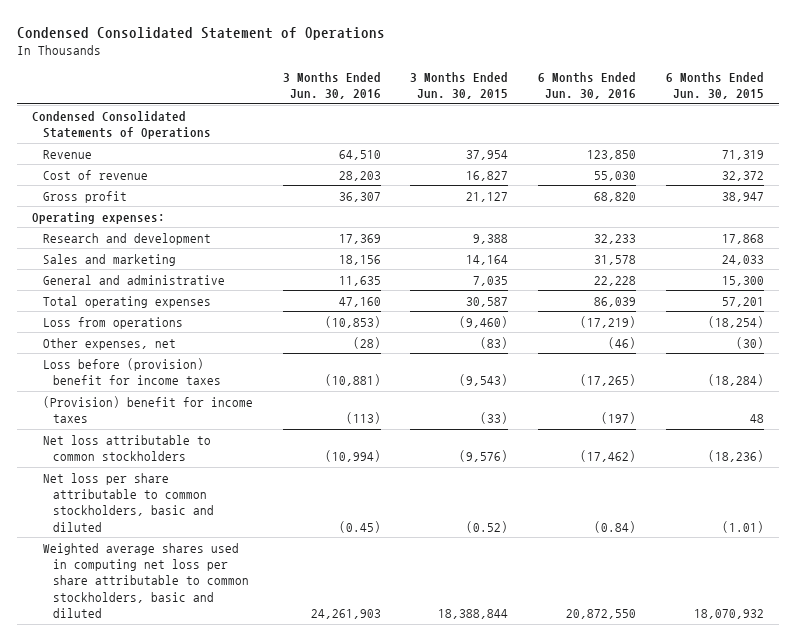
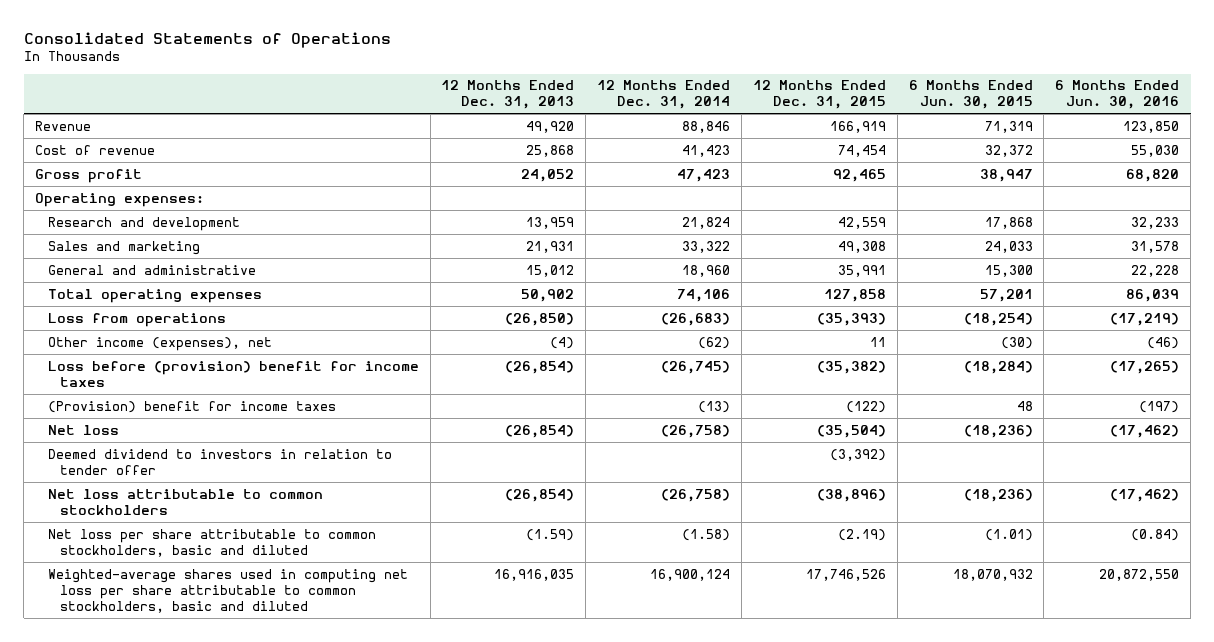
[16,26,385,40] Condensed Consolidated Statement of Operations -> [23,31,391,48] Consolidated Statements of Operations
[282,71,381,100] 3 Months Ended Jun. 30, 2016 -> none
[410,71,509,100] 3 Months Ended Jun. 30, 2015 -> none
none -> [441,80,575,110] 12 Months Ended Dec. 31, 2013
none -> [597,80,731,110] 12 Months Ended Dec. 31, 2014
none -> [752,80,886,110] 12 Months Ended Dec. 31, 2015
[31,110,211,139] Condensed Consolidated Statements of Operations -> none
[42,337,176,350] Other expenses, net -> [47,336,272,351] Other income (expenses), net
none -> [47,424,119,435] Net loss
none -> [47,448,392,475] Deemed dividend to investors in relation to tender offer
[42,542,250,618] Weighted average shares used in computing net loss per share attributable to common stockholders, basic and diluted -> [47,568,408,613] Weighted-average shares used in computing net loss per share attributable to common stockholders, basic and diluted

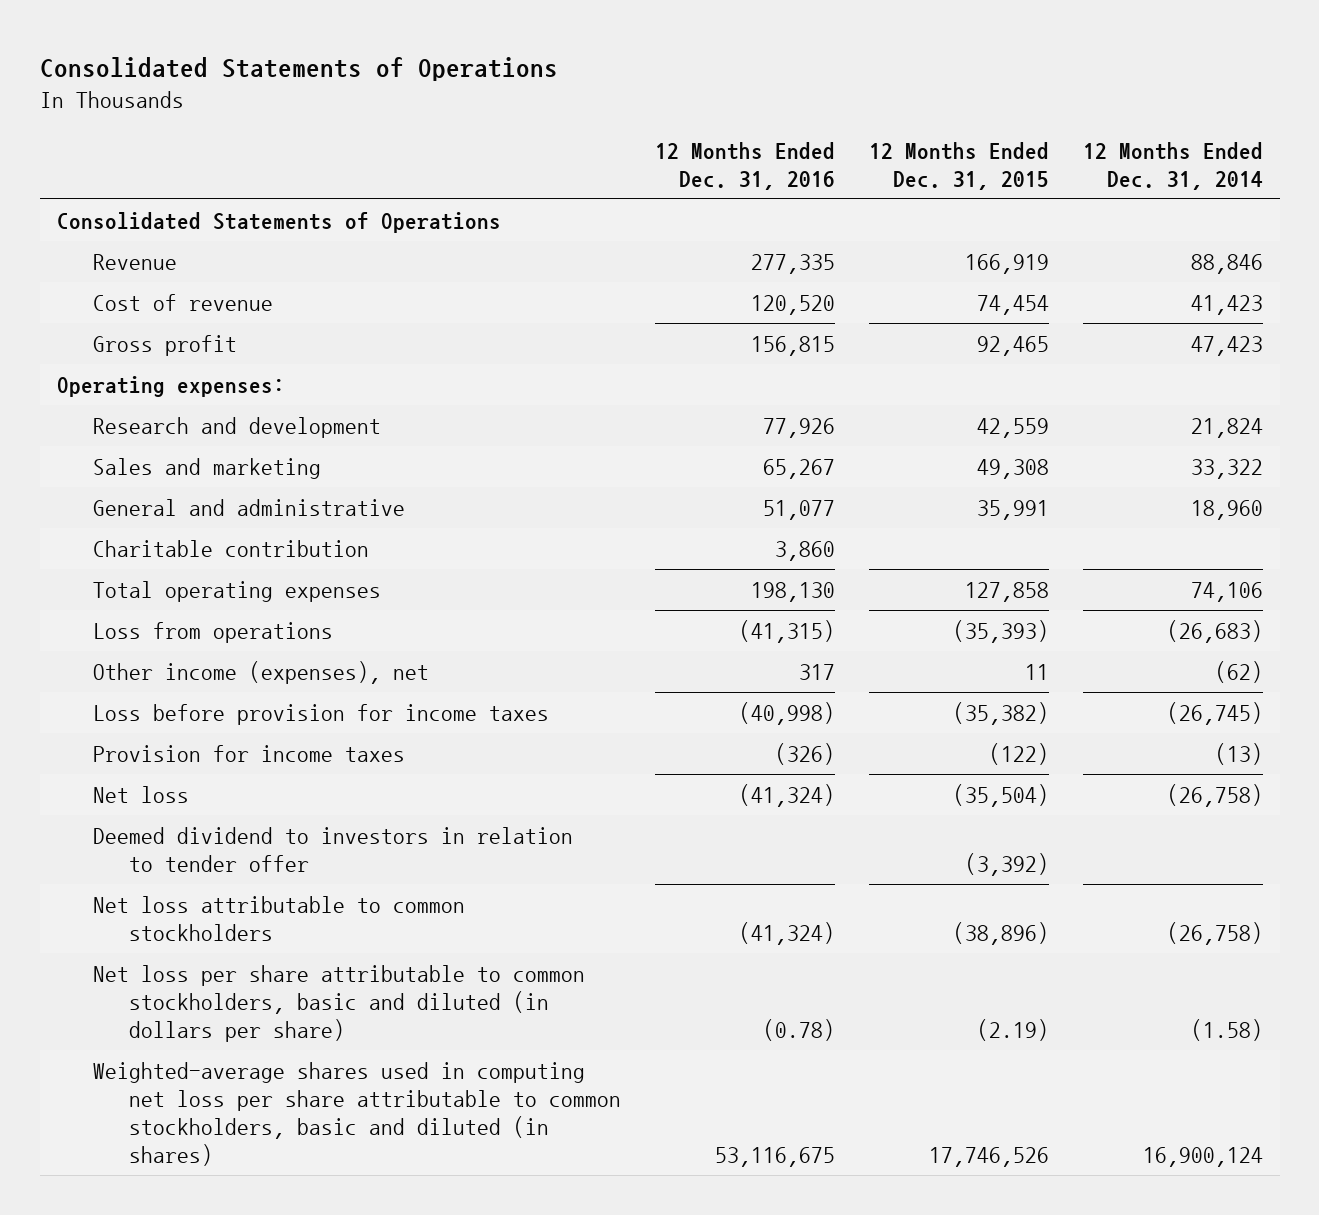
[441,80,575,110] 12 Months Ended Dec. 31, 2013 -> none
[908,80,1033,110] 6 Months Ended Jun. 30, 2015 -> none
[1055,80,1180,110] 6 Months Ended Jun. 30, 2016 -> none
none -> [654,141,835,190] 12 Months Ended Dec. 31, 2016
none -> [56,211,501,233] Consolidated Statements of Operations
none -> [92,539,369,557] Charitable contribution
[47,360,419,387] Loss before (provision) benefit for income taxes -> [92,703,549,725] Loss before provision for income taxes
[47,400,336,413] (Provision) benefit for income taxes -> [92,744,405,762] Provision for income taxes
[47,528,376,557] Net loss per share attributable to common stockholders, basic and diluted -> [92,964,585,1042] Net loss per share attributable to common stockholders, basic and diluted (in dollars per share)
[47,568,408,613] Weighted-average shares used in computing net loss per share attributable to common stockholders, basic and diluted -> [92,1061,621,1166] Weighted-average shares used in computing net loss per share attributable to common stockholders, basic and diluted (in shares)

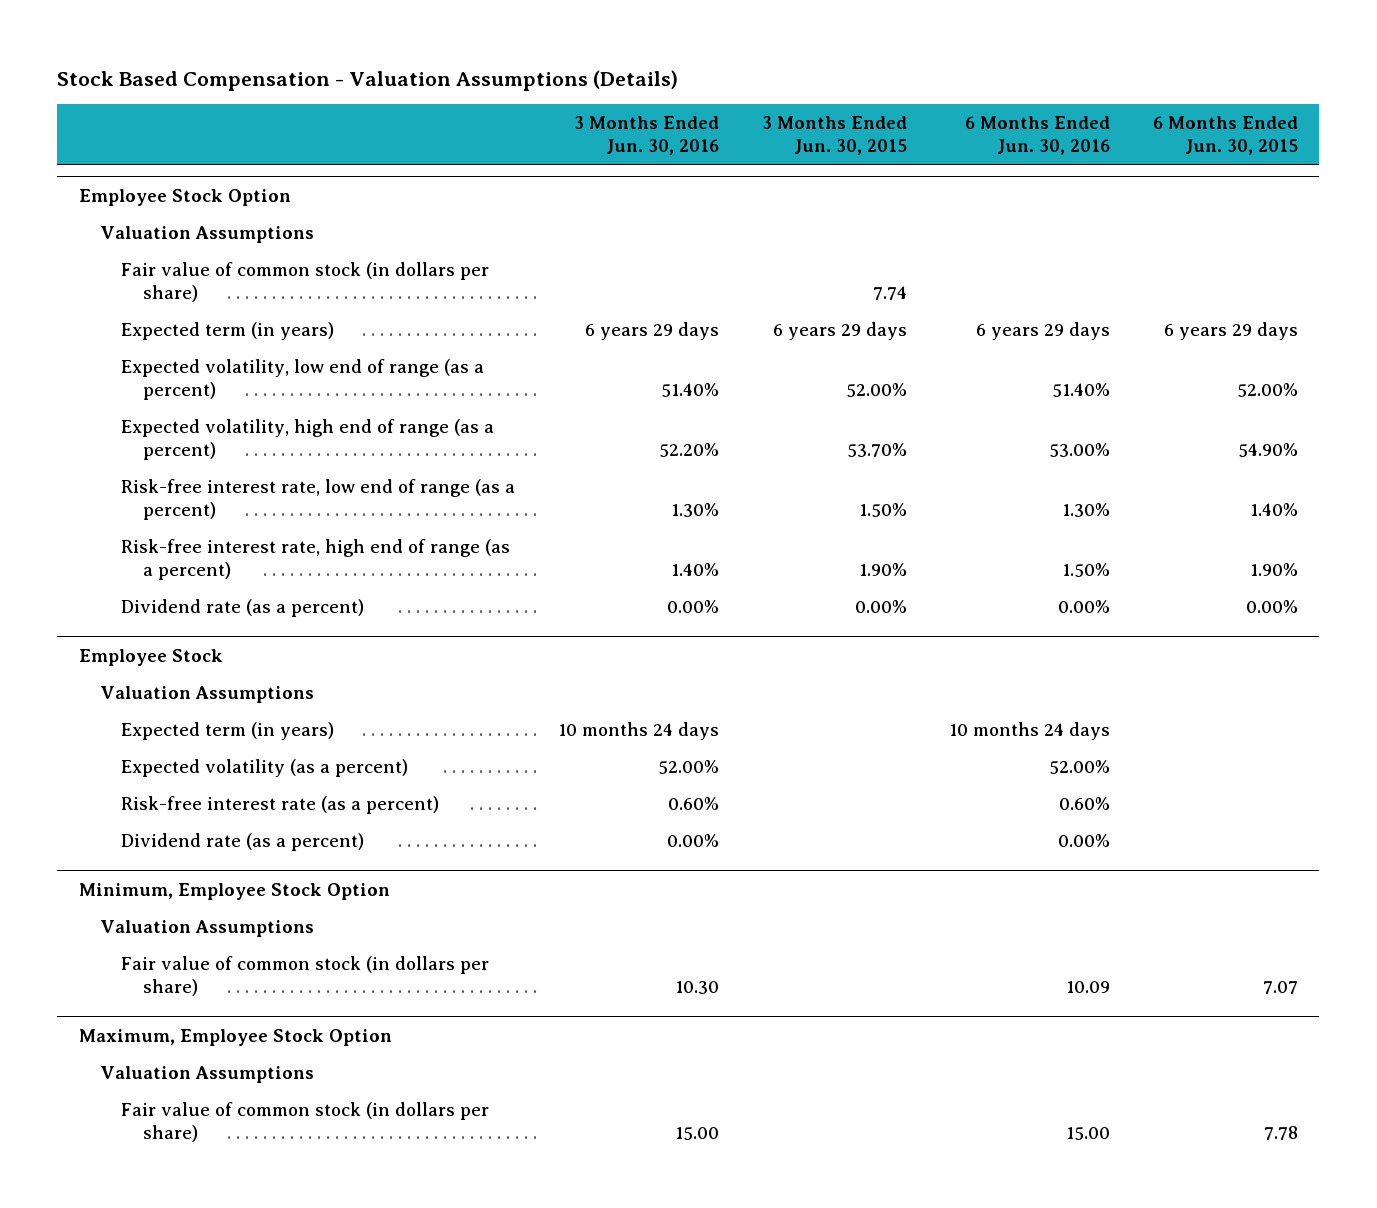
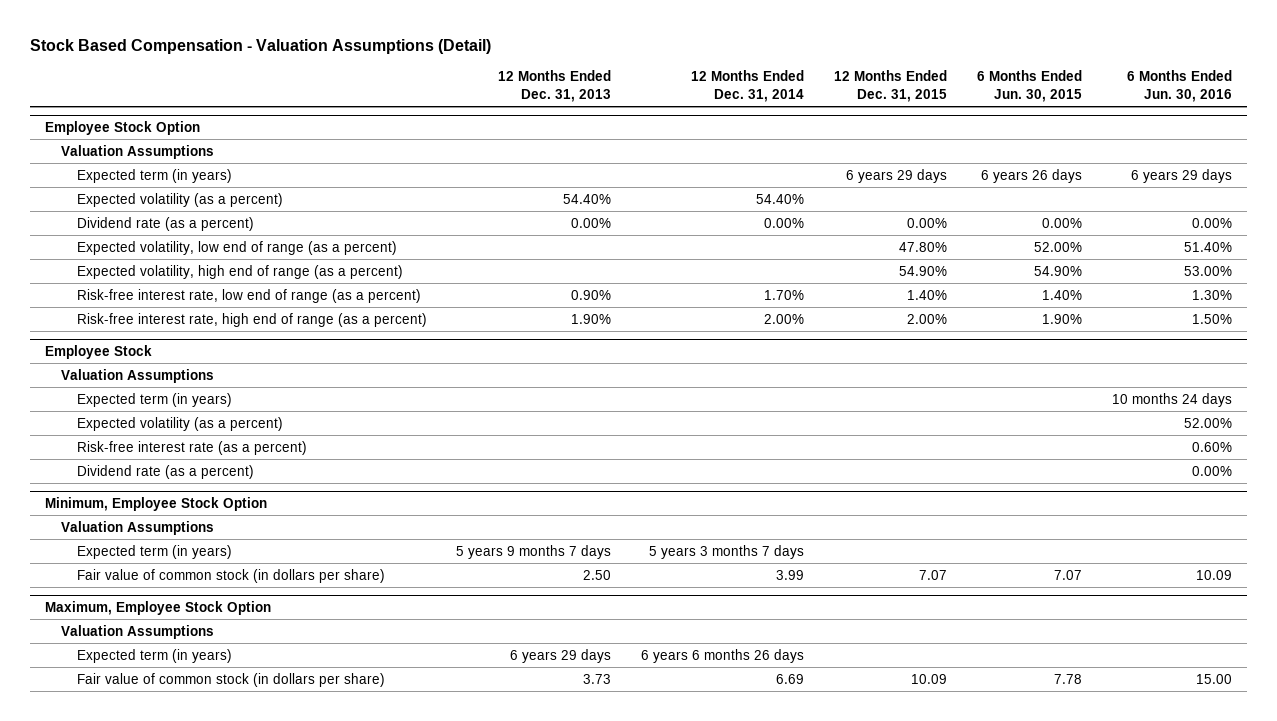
[57,69,679,91] Stock Based Compensation - Valuation Assumptions (Details) -> [29,39,491,55] Stock Based Compensation - Valuation Assumptions (Detail)
[573,116,719,156] 3 Months Ended Jun. 30, 2016 -> none
[761,116,907,156] 3 Months Ended Jun. 30, 2015 -> none
none -> [498,70,612,103] 12 Months Ended Dec. 31, 2013
none -> [691,70,805,103] 12 Months Ended Dec. 31, 2014
none -> [834,70,948,103] 12 Months Ended Dec. 31, 2015
[121,262,490,303] Fair value of common stock (in dollars per share) -> none
[1164,322,1299,341] 6 years 29 days -> [981,168,1083,183] 6 years 26 days
none -> [76,192,283,207] Expected volatility (as a percent)
[121,599,365,618] Dividend rate (as a percent) -> [76,216,254,231] Dividend rate (as a percent)
none -> [76,544,232,559] Expected term (in years)
none -> [76,648,232,663] Expected term (in years)

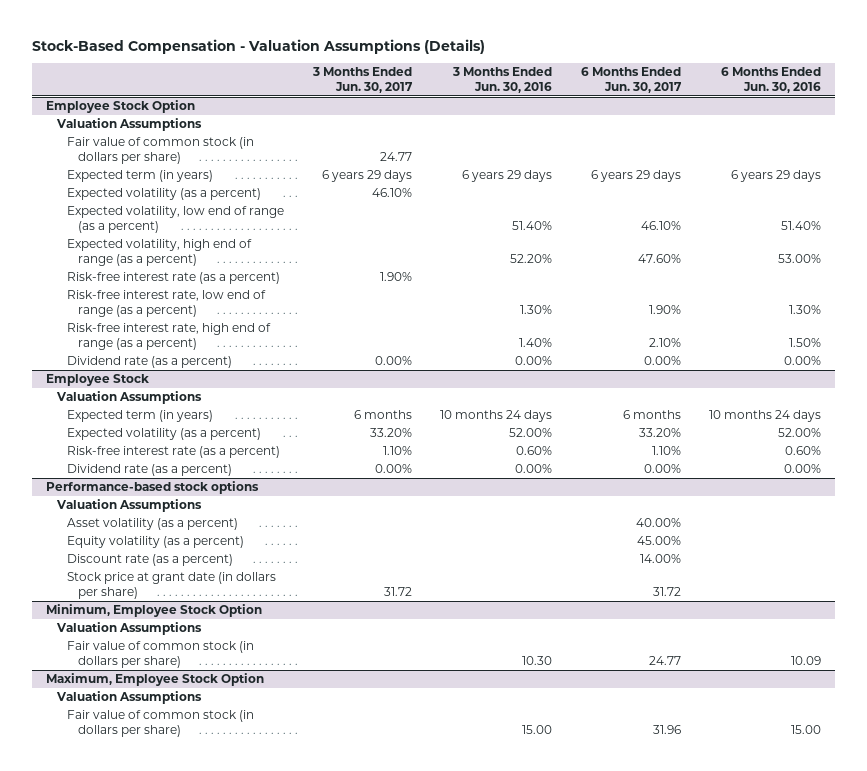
[29,39,491,55] Stock Based Compensation - Valuation Assumptions (Detail) -> [31,38,485,54] Stock-Based Compensation - Valuation Assumptions (Details)
[498,70,612,103] 12 Months Ended Dec. 31, 2013 -> none
[691,70,805,103] 12 Months Ended Dec. 31, 2014 -> none
[834,70,948,103] 12 Months Ended Dec. 31, 2015 -> none
[977,70,1083,103] 6 Months Ended Jun. 30, 2015 -> none
none -> [311,66,413,93] 3 Months Ended Jun. 30, 2017
none -> [452,66,553,93] 3 Months Ended Jun. 30, 2016
none -> [580,66,682,93] 6 Months Ended Jun. 30, 2017
none -> [67,137,255,165] Fair value of common stock (in dollars per share)
none -> [67,272,281,285] Risk-free interest rate (as a percent)
[76,216,254,231] Dividend rate (as a percent) -> [67,356,233,369] Dividend rate (as a percent)
none -> [46,481,260,495] Performance-based stock options
none -> [55,499,202,513] Valuation Assumptions
none -> [67,518,239,531] Asset volatility (as a percent)
none -> [67,536,245,549] Equity volatility (as a percent)
none -> [67,554,234,567] Discount rate (as a percent)
none -> [67,572,277,600] Stock price at grant date (in dollars per share)
[76,544,232,559] Expected term (in years) -> none
[76,648,232,663] Expected term (in years) -> none

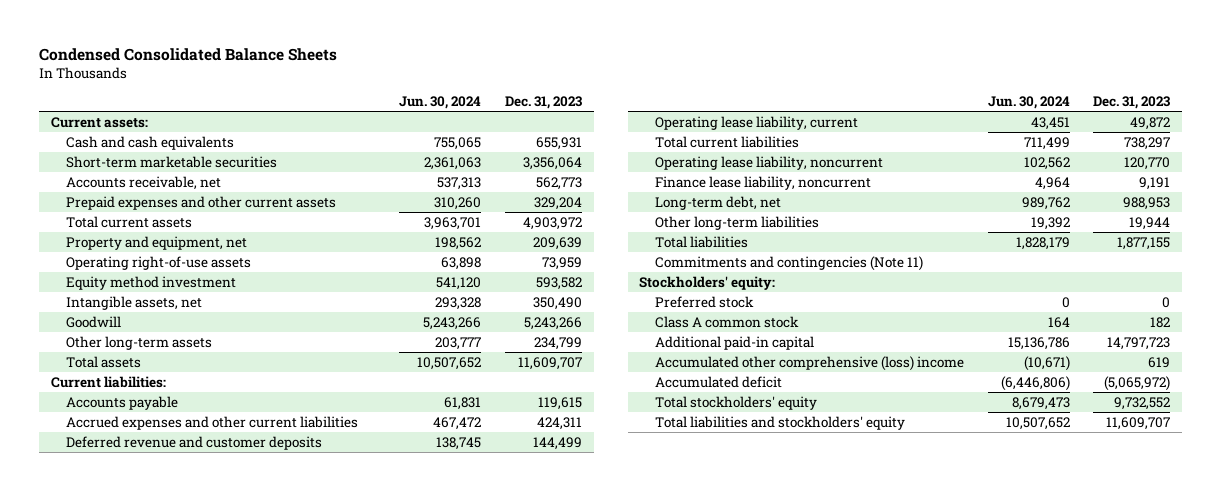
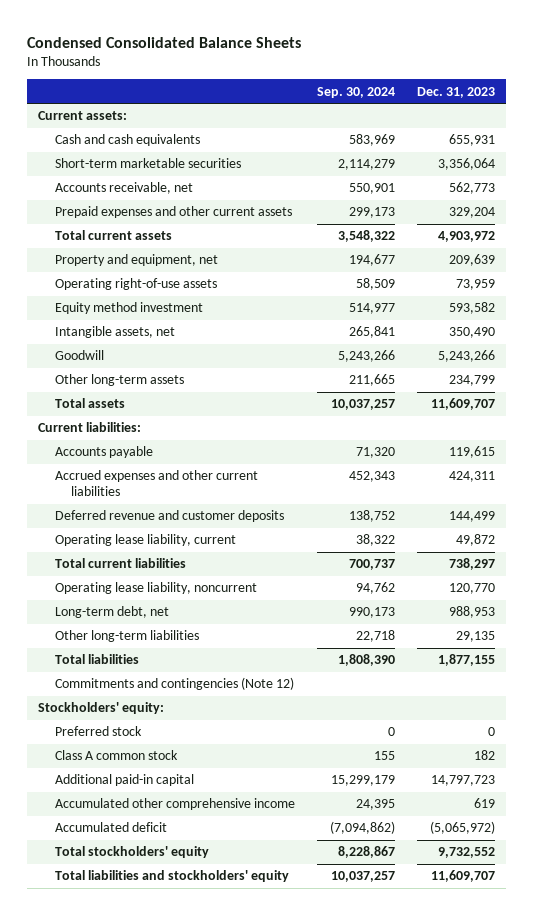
[398,96,481,110] Jun. 30, 2024 -> none
none -> [316,86,395,98] Sep. 30, 2024
[654,175,871,190] Finance lease liability, noncurrent -> none
[1129,216,1171,230] 19,944 -> [456,631,496,643] 29,135
[654,255,923,271] Commitments and contingencies (Note 11) -> [54,677,294,691] Commitments and contingencies (Note 12)
[654,355,964,371] Accumulated other comprehensive (loss) income -> [54,798,295,811] Accumulated other comprehensive income

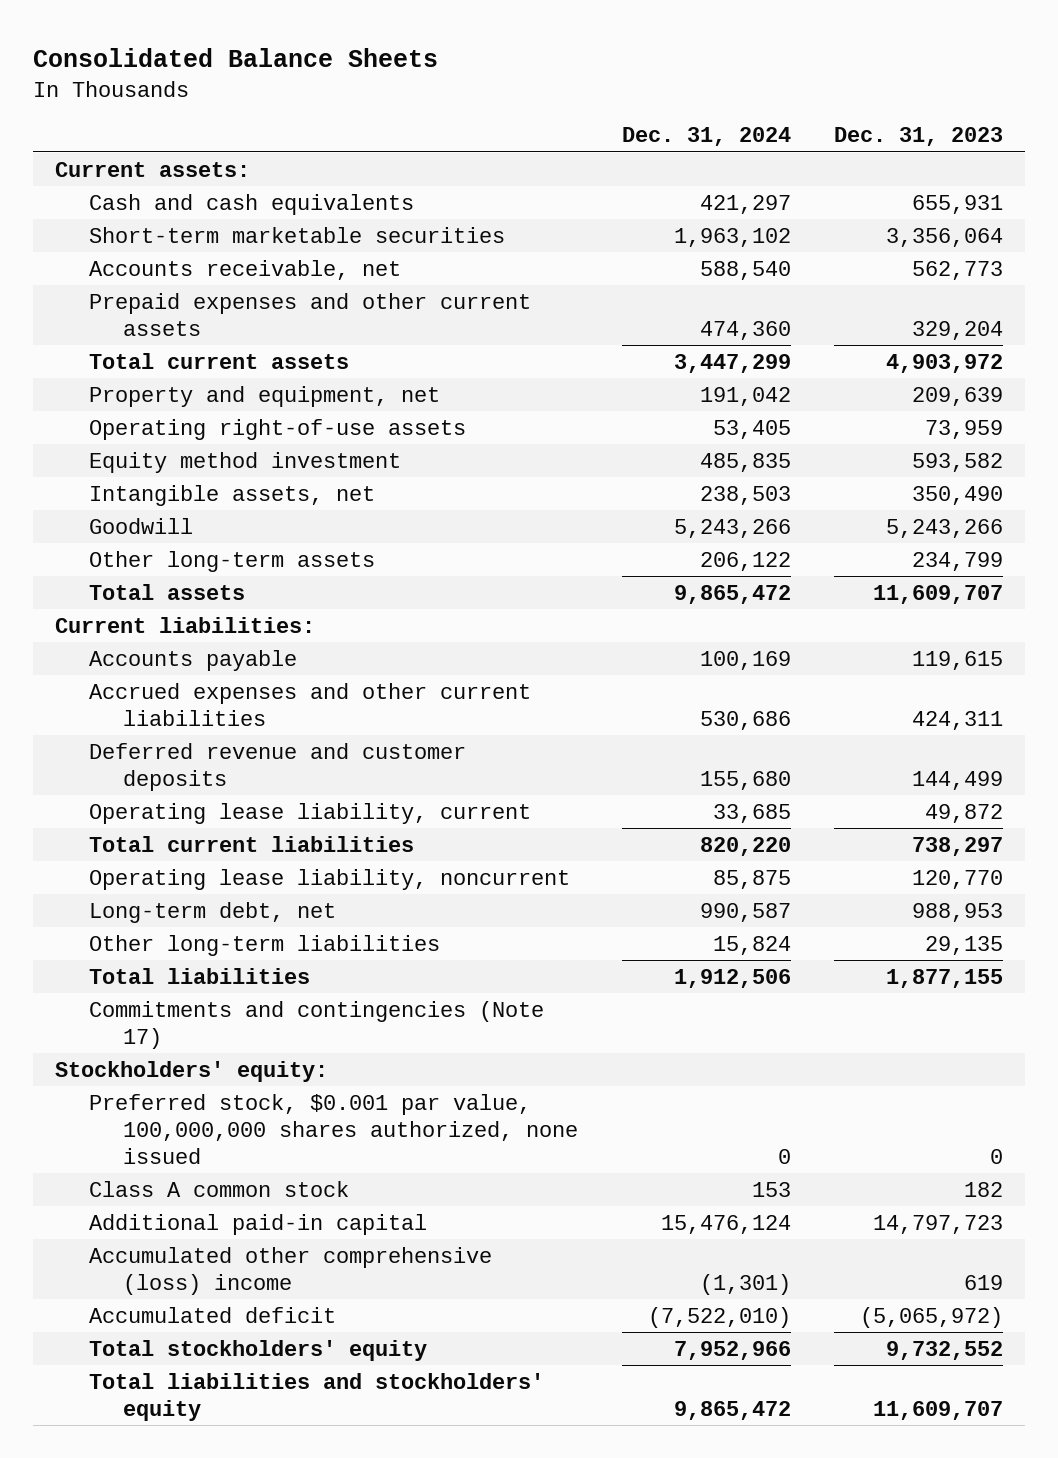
[27,36,302,48] Condensed Consolidated Balance Sheets -> [33,48,439,68] Consolidated Balance Sheets
[316,86,395,98] Sep. 30, 2024 -> none
none -> [621,127,791,147] Dec. 31, 2024
[54,677,294,691] Commitments and contingencies (Note 12) -> [89,1000,545,1049] Commitments and contingencies (Note 17)
[54,726,142,737] Preferred stock -> [89,1093,579,1165] Preferred stock, $0.001 par value, 100,000,000 shares authorized, none issued
[54,798,295,811] Accumulated other comprehensive income -> [89,1246,493,1295] Accumulated other comprehensive (loss) income

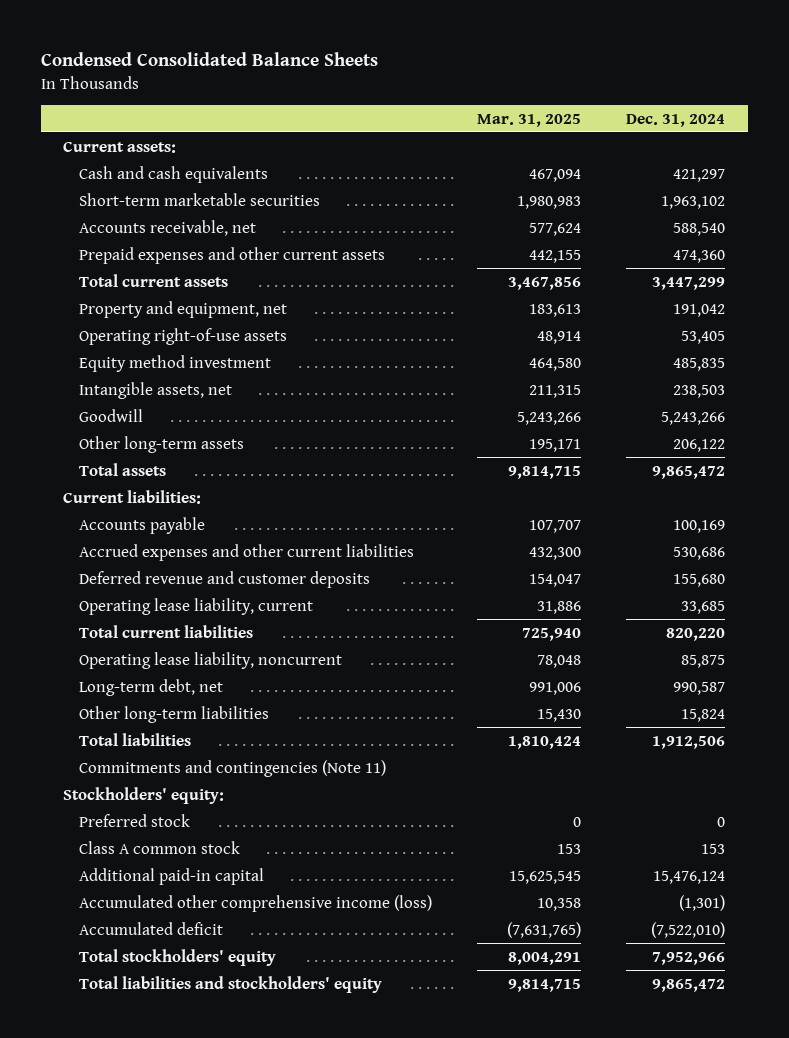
[33,48,439,68] Consolidated Balance Sheets -> [40,52,378,67] Condensed Consolidated Balance Sheets
[834,127,1004,147] Dec. 31, 2023 -> none
none -> [477,113,582,127] Mar. 31, 2025
[89,1000,545,1049] Commitments and contingencies (Note 17) -> [78,759,386,777] Commitments and contingencies (Note 11)
[89,1093,579,1165] Preferred stock, $0.001 par value, 100,000,000 shares authorized, none issued -> [78,813,190,827] Preferred stock
[89,1246,493,1295] Accumulated other comprehensive (loss) income -> [78,894,432,912] Accumulated other comprehensive income (loss)

